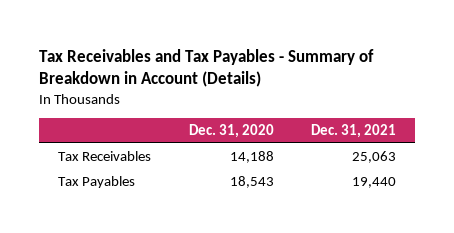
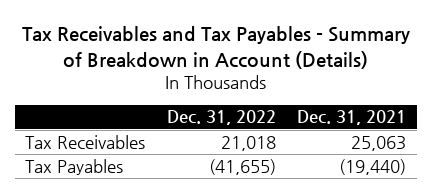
[188,124,274,139] Dec. 31, 2020 -> none
none -> [166,110,276,126] Dec. 31, 2022
[352,176,397,188] 19,440 -> [339,158,407,175] (19,440)

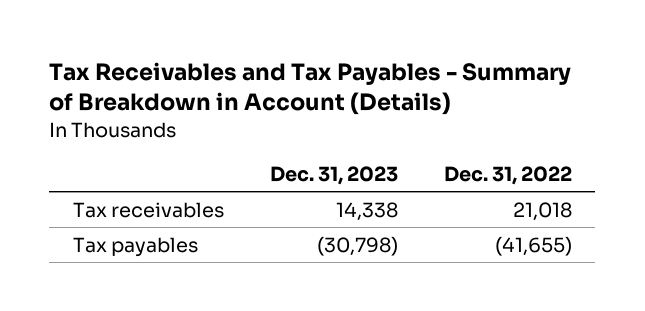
[297,110,407,126] Dec. 31, 2021 -> none
none -> [269,165,398,185] Dec. 31, 2023
[25,134,146,149] Tax Receivables -> [72,201,224,218] Tax receivables
[25,158,124,175] Tax Payables -> [72,236,198,257] Tax payables

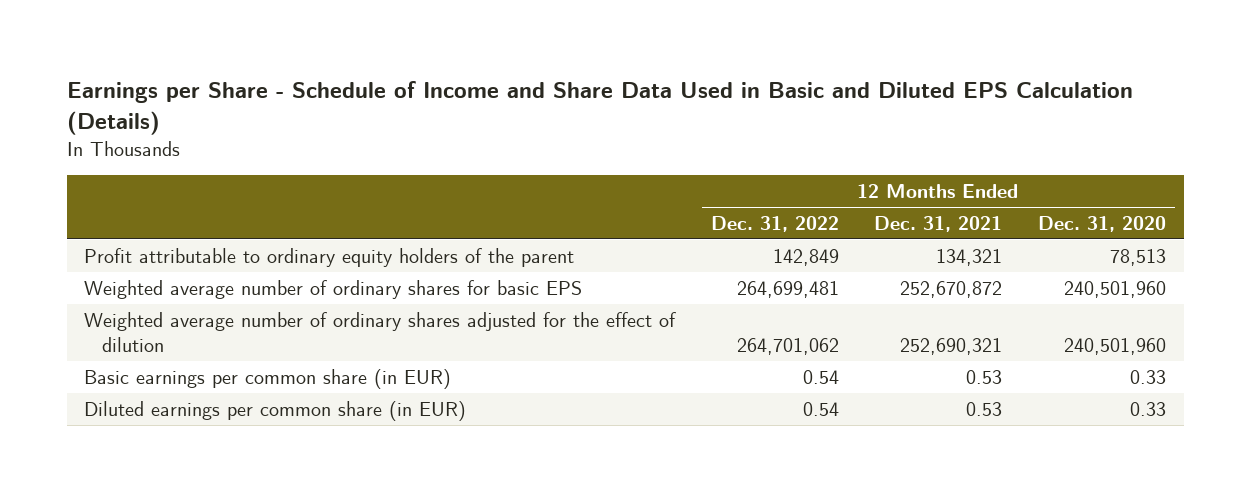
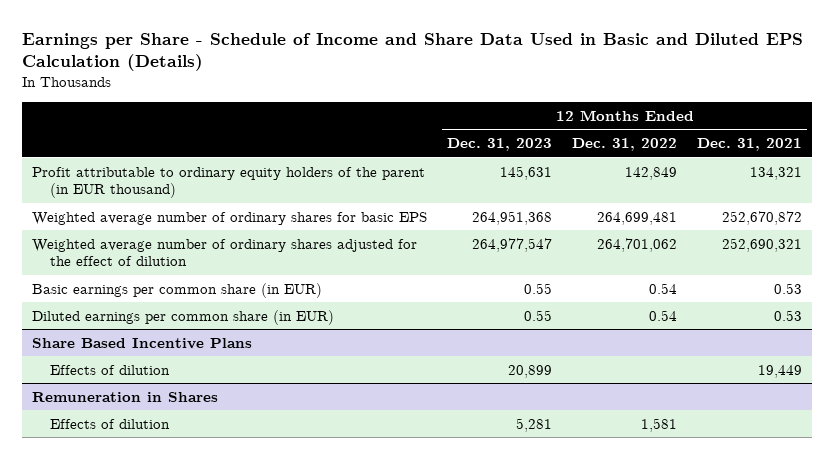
[1037,215,1166,232] Dec. 31, 2020 -> none
none -> [446,138,552,152] Dec. 31, 2023
[84,247,575,267] Profit attributable to ordinary equity holders of the parent -> [31,166,425,199] Profit attributable to ordinary equity holders of the parent (in EUR thousand)
none -> [31,337,252,349] Share Based Incentive Plans
none -> [49,364,170,375] Effects of dilution
none -> [31,391,218,402] Remuneration in Shares
none -> [49,418,170,429] Effects of dilution

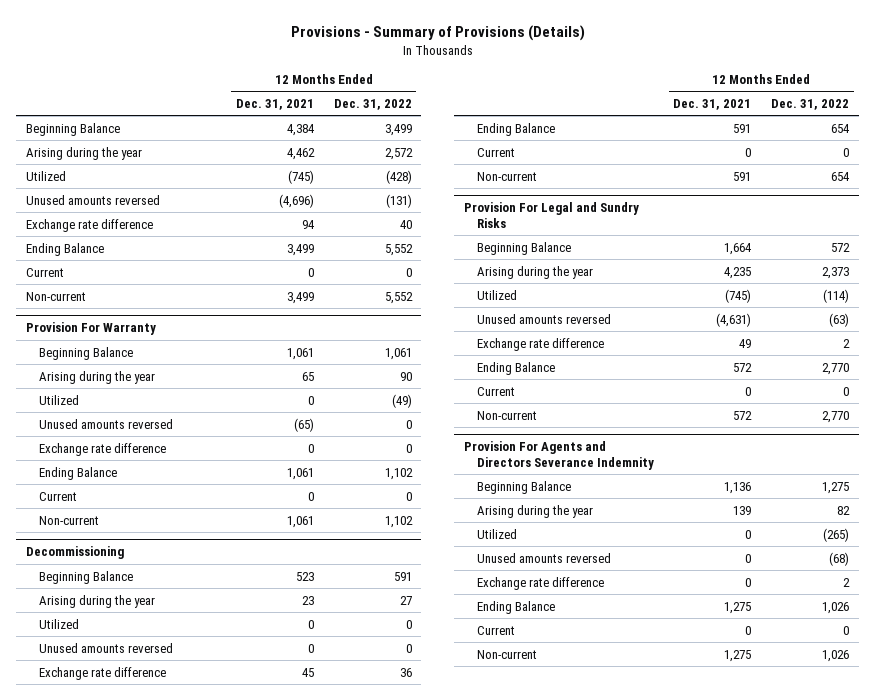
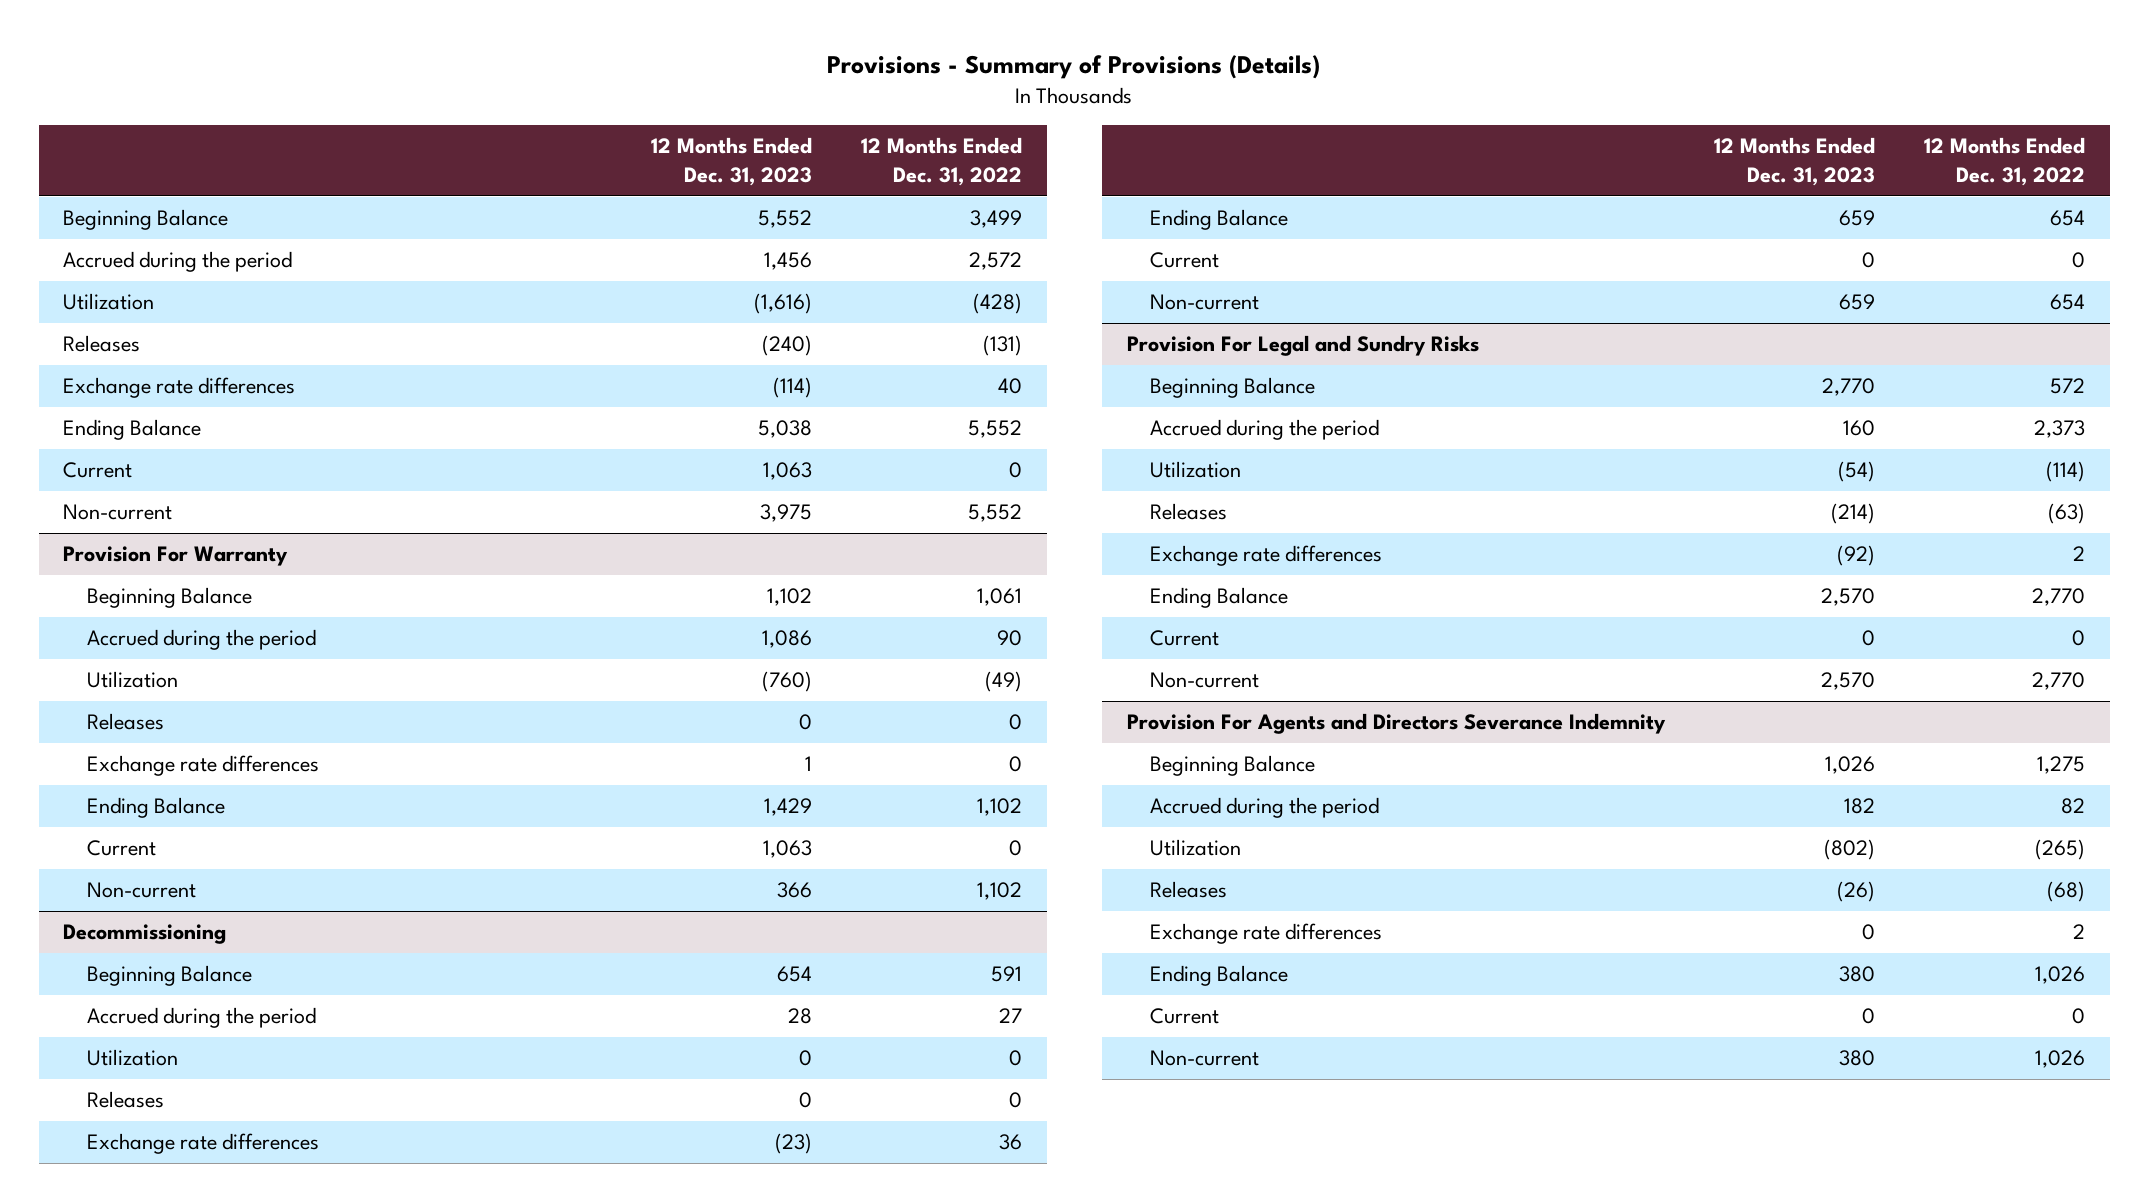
[235,99,314,111] Dec. 31, 2021 -> none
none -> [650,137,812,186] 12 Months Ended Dec. 31, 2023
[26,146,143,160] Arising during the year -> [63,251,293,273] Accrued during the period
[26,170,67,181] Utilized -> [63,293,155,311] Utilization
[26,194,161,205] Unused amounts reversed -> [63,335,141,353] Releases
[26,218,154,232] Exchange rate difference -> [63,377,296,399] Exchange rate differences
[39,370,156,384] Arising during the year -> none
[39,418,174,429] Unused amounts reversed -> none
none -> [87,629,317,651] Accrued during the period
[39,394,80,405] Utilized -> [87,671,179,689] Utilization
none -> [87,713,165,731] Releases
[39,442,167,456] Exchange rate difference -> [87,755,320,777] Exchange rate differences
[39,594,156,608] Arising during the year -> none
[39,642,174,653] Unused amounts reversed -> none
none -> [87,1007,317,1029] Accrued during the period
[39,618,80,629] Utilized -> [87,1049,179,1067] Utilization
none -> [87,1091,165,1109] Releases
[39,666,167,680] Exchange rate difference -> [87,1133,320,1155] Exchange rate differences
[476,313,611,324] Unused amounts reversed -> none
[476,265,593,279] Arising during the year -> [1150,419,1380,441] Accrued during the period
[476,289,517,300] Utilized -> [1150,461,1242,479] Utilization
none -> [1150,503,1228,521] Releases
[476,337,604,351] Exchange rate difference -> [1150,545,1383,567] Exchange rate differences
[476,504,593,518] Arising during the year -> none
[476,552,611,563] Unused amounts reversed -> none
none -> [1150,797,1380,819] Accrued during the period
[476,528,517,539] Utilized -> [1150,839,1242,857] Utilization
none -> [1150,881,1228,899] Releases
[476,576,604,590] Exchange rate difference -> [1150,923,1383,945] Exchange rate differences

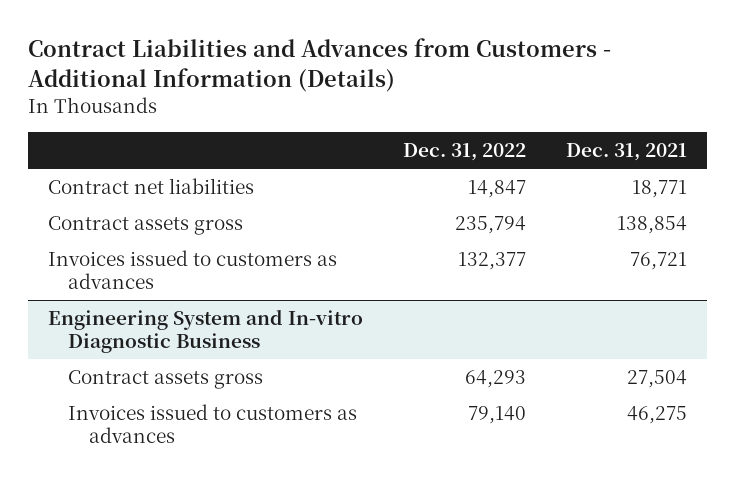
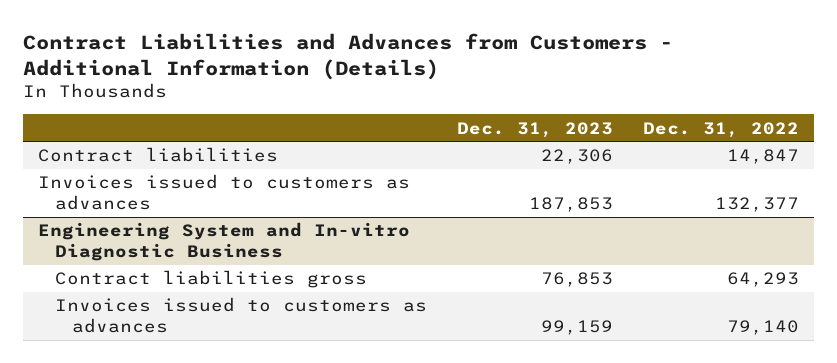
[566,143,688,162] Dec. 31, 2021 -> none
none -> [457,121,614,138] Dec. 31, 2023
[47,216,243,236] Contract assets gross -> none
[47,178,254,195] Contract net liabilities -> [38,147,279,163] Contract liabilities
[68,370,264,390] Contract assets gross -> [55,270,368,289] Contract liabilities gross

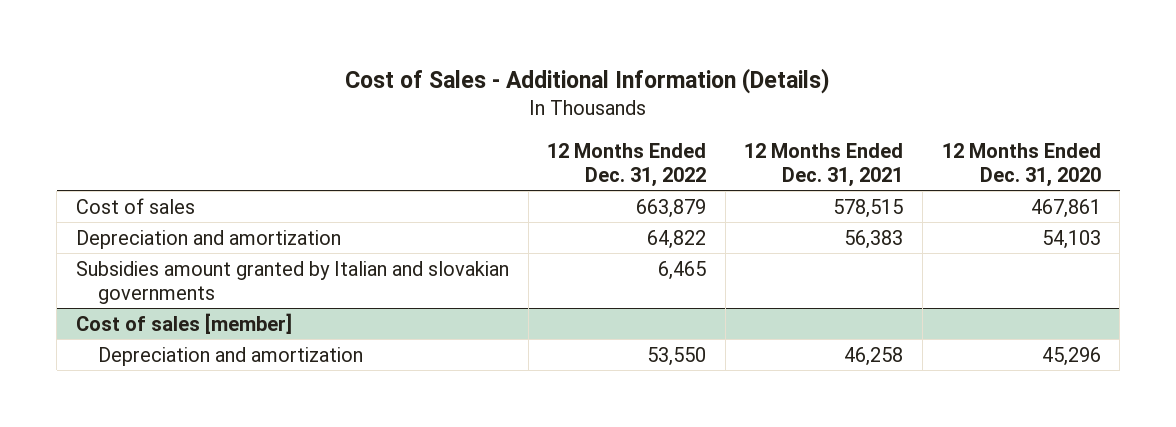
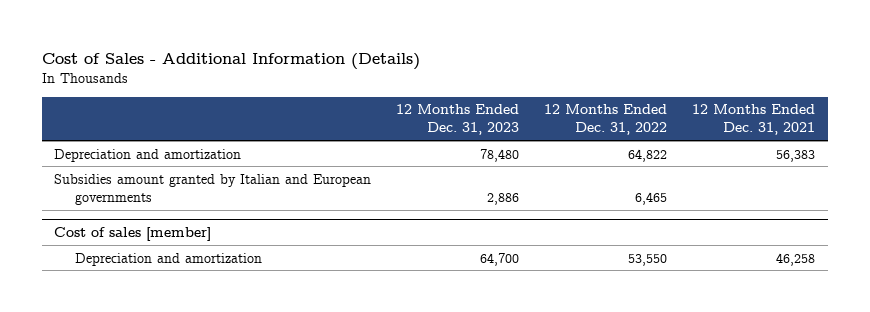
[941,143,1101,187] 12 Months Ended Dec. 31, 2020 -> none
none -> [396,104,520,136] 12 Months Ended Dec. 31, 2023
[75,197,195,214] Cost of sales -> none
[75,260,509,304] Subsidies amount granted by Italian and slovakian governments -> [54,173,372,205] Subsidies amount granted by Italian and European governments

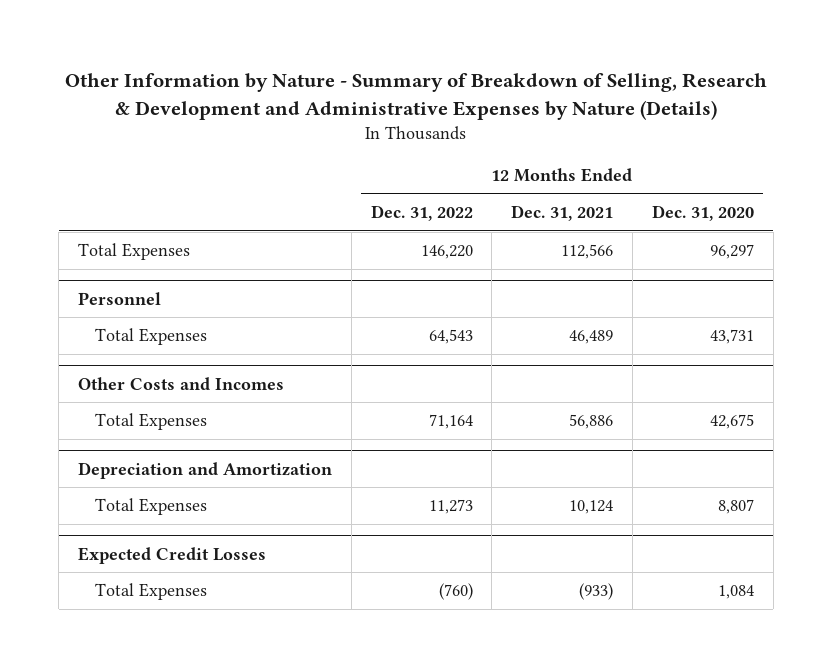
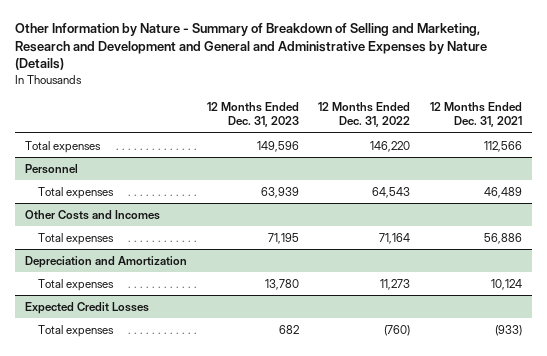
[64,72,767,120] Other Information by Nature - Summary of Breakdown of Selling, Research & Development and Administrative Expenses by Nature (Details) -> [15,22,488,71] Other Information by Nature - Summary of Breakdown of Selling and Marketing, Research and Development and General and Administrative Expenses by Nature (Details)
[651,205,754,222] Dec. 31, 2020 -> none
none -> [206,101,299,128] 12 Months Ended Dec. 31, 2023
[78,243,191,261] Total Expenses -> [25,140,102,153] Total expenses
[95,328,208,346] Total Expenses -> [38,186,115,199] Total expenses
[95,413,208,431] Total Expenses -> [38,232,115,245] Total expenses
[95,498,208,516] Total Expenses -> [38,278,115,291] Total expenses
[95,583,208,601] Total Expenses -> [38,324,115,337] Total expenses

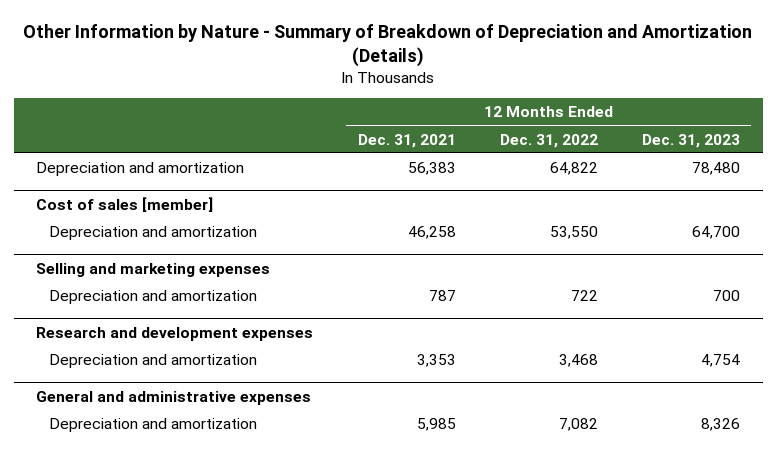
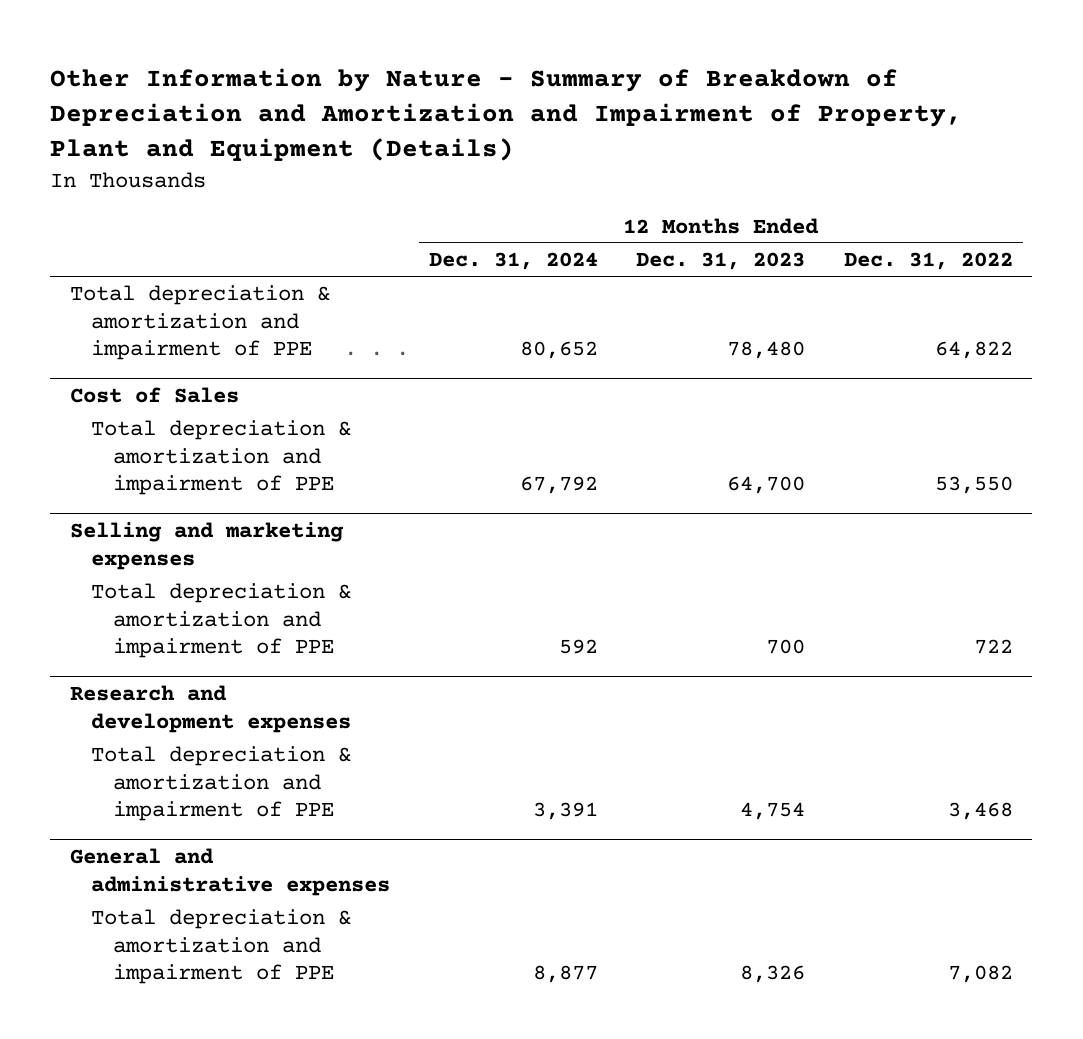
[23,23,753,67] Other Information by Nature - Summary of Breakdown of Depreciation and Amortization (Details) -> [50,67,963,162] Other Information by Nature - Summary of Breakdown of Depreciation and Amortization and Impairment of Property, Plant and Equipment (Details)
[357,133,456,148] Dec. 31, 2021 -> none
none -> [428,252,598,271] Dec. 31, 2024
[36,162,245,177] Depreciation and amortization -> [69,285,330,361] Total depreciation & amortization and impairment of PPE
[36,196,214,212] Cost of sales [member] -> [69,387,239,404] Cost of Sales
[48,226,257,241] Depreciation and amortization -> [91,420,352,496] Total depreciation & amortization and impairment of PPE
[48,290,257,305] Depreciation and amortization -> [91,583,352,659] Total depreciation & amortization and impairment of PPE
[48,354,257,369] Depreciation and amortization -> [91,746,352,822] Total depreciation & amortization and impairment of PPE
[48,418,257,433] Depreciation and amortization -> [91,909,352,985] Total depreciation & amortization and impairment of PPE

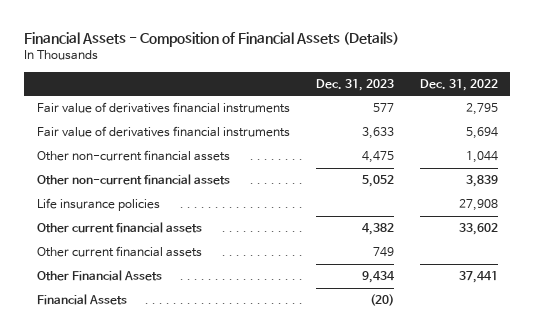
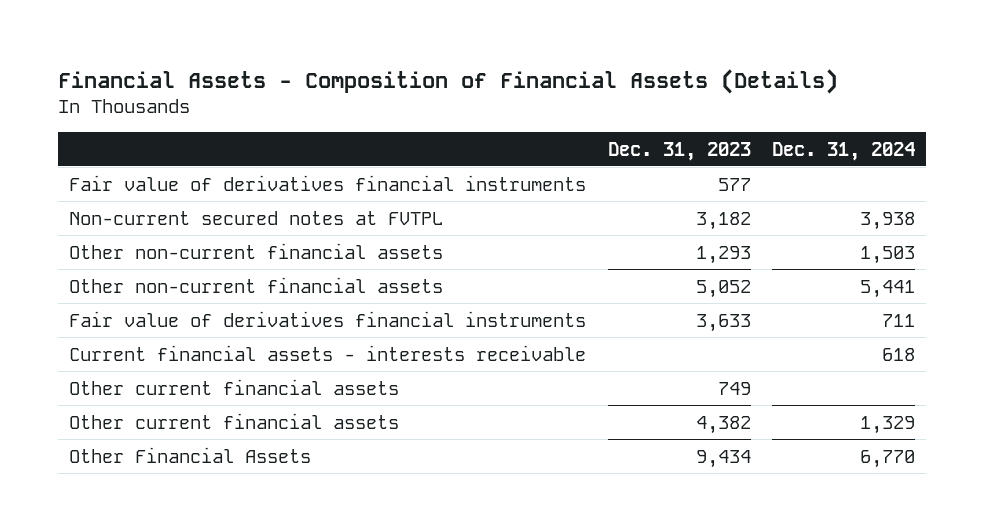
[419,78,498,91] Dec. 31, 2022 -> none
none -> [772,141,916,161] Dec. 31, 2024
none -> [69,210,444,225] Non-current secured notes at FVTPL
[361,151,394,164] 4,475 -> [695,245,751,264] 1,293
[36,198,160,212] Life insurance policies -> none
[36,126,290,138] Fair value of derivatives financial instruments -> [69,310,587,327] Fair value of derivatives financial instruments
none -> [69,344,587,361] Current financial assets - interests receivable
[36,222,202,234] Other current financial assets -> [69,412,400,429] Other current financial assets
[36,294,127,306] Financial Assets -> none

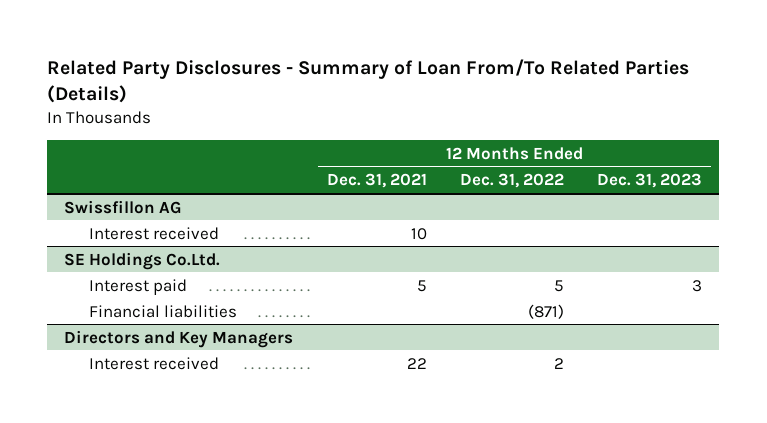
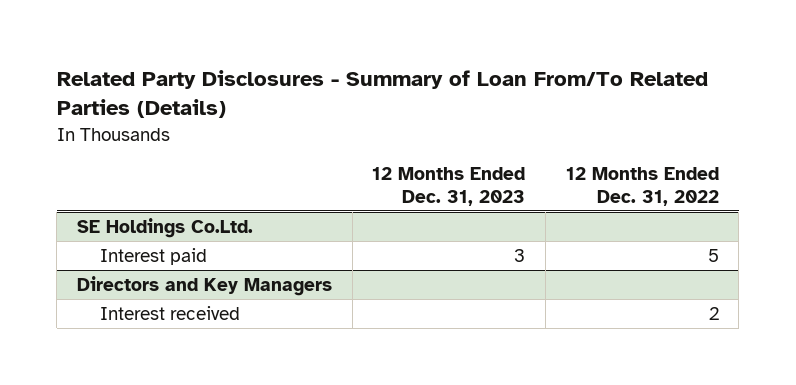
[326,173,427,189] Dec. 31, 2021 -> none
[64,199,183,214] Swissfillon AG -> none
[88,226,219,240] Interest received -> none
[88,304,237,318] Financial liabilities -> none

